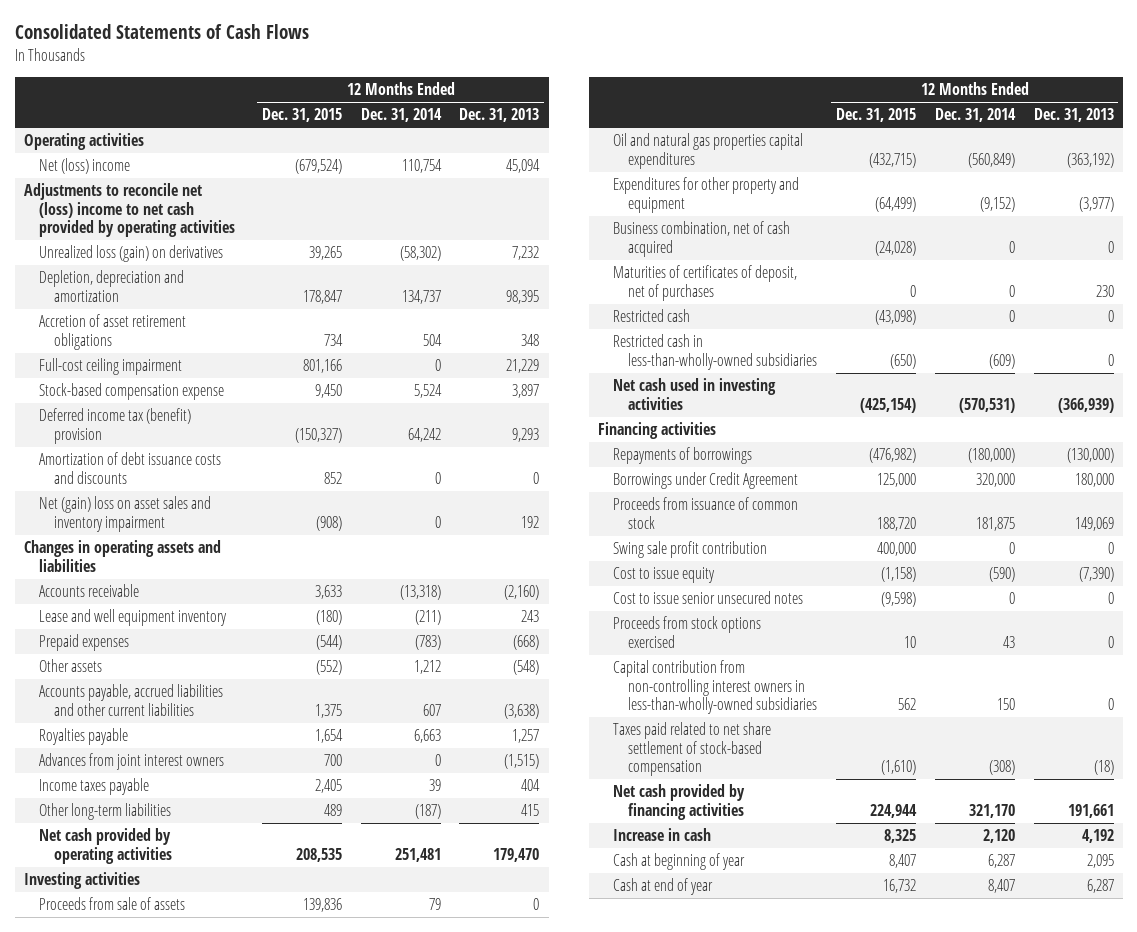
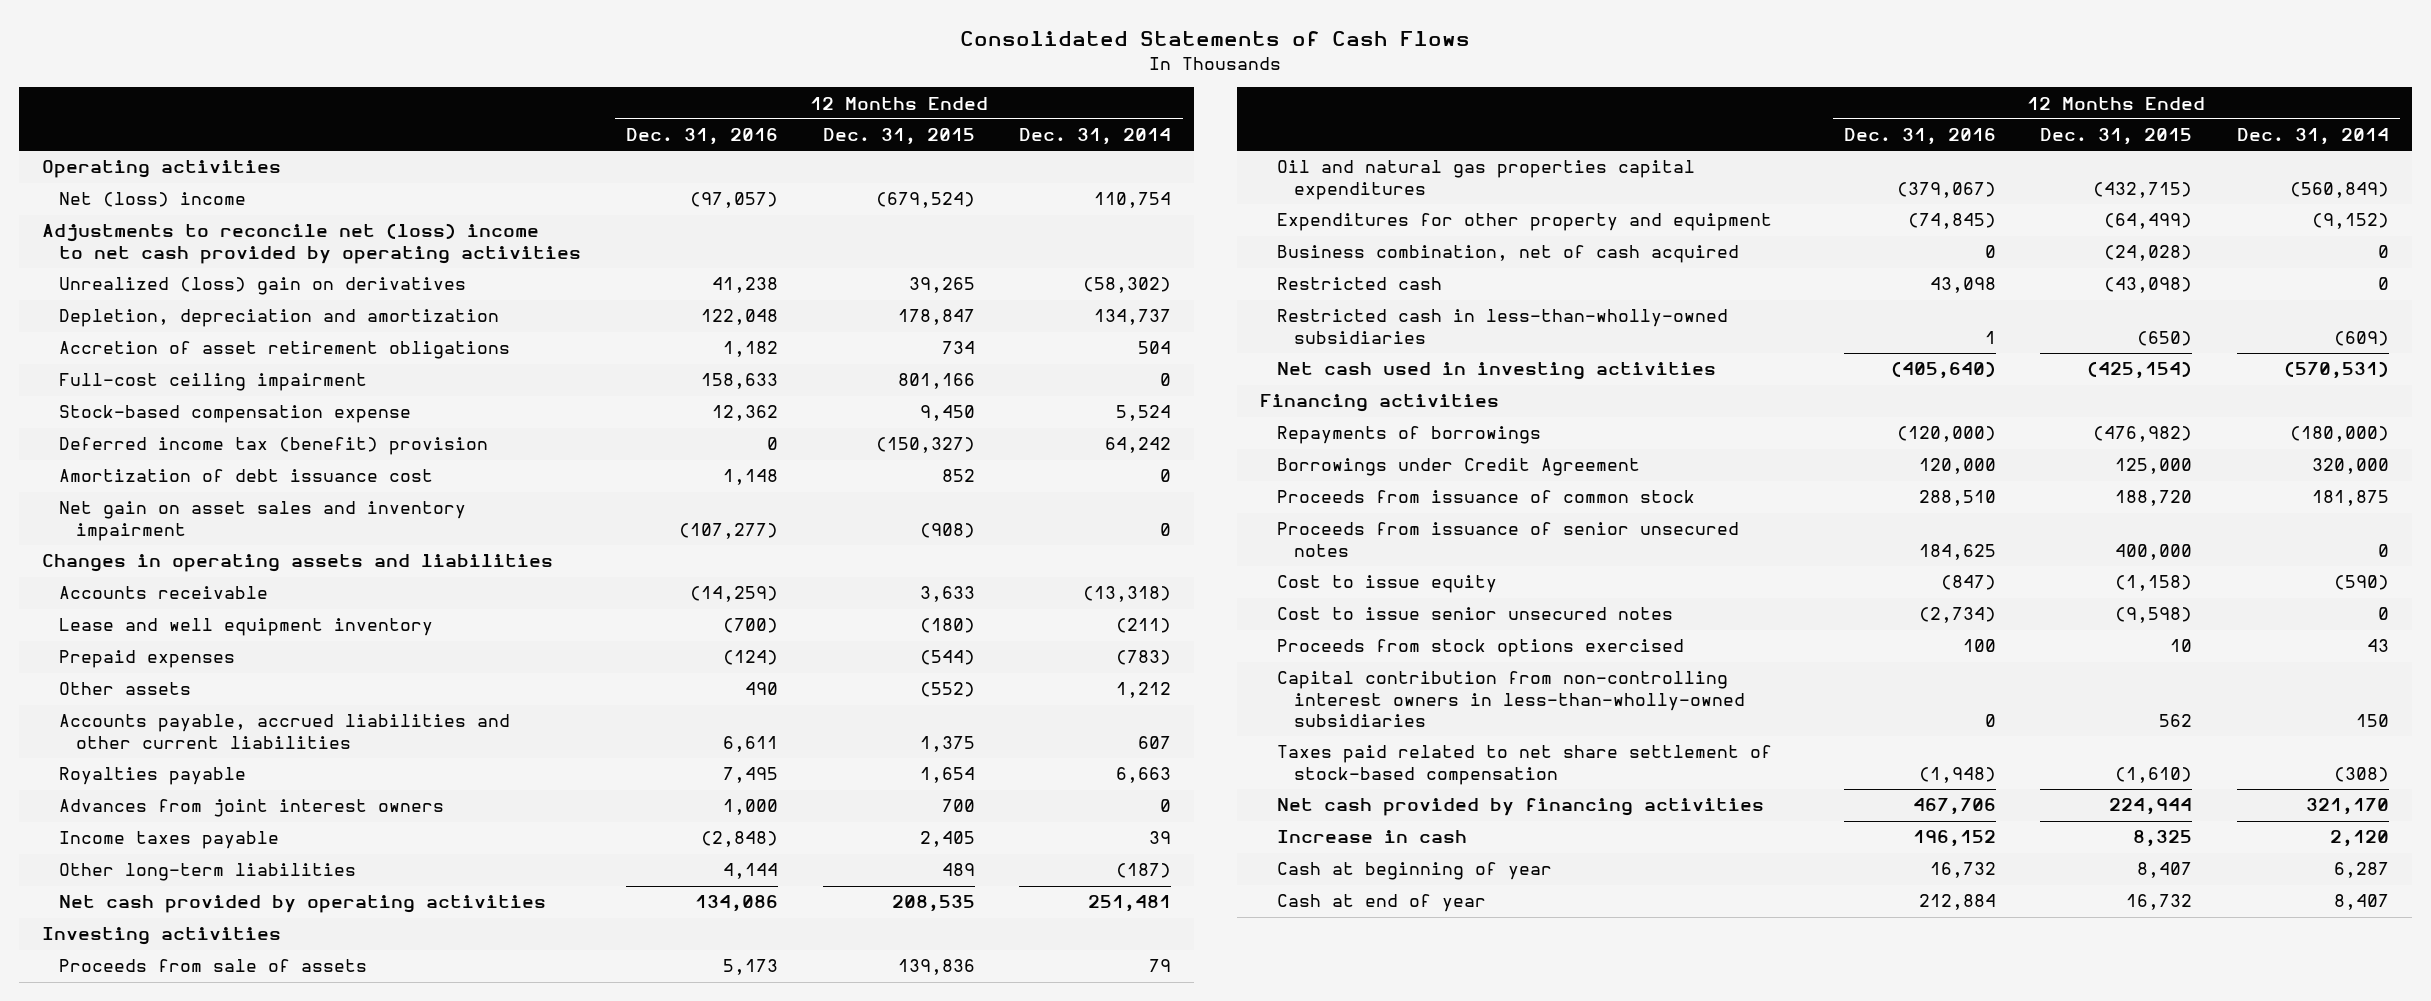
[459,108,540,123] Dec. 31, 2013 -> none
none -> [625,128,778,146] Dec. 31, 2016
[39,245,224,263] Unrealized loss (gain) on derivatives -> [59,277,467,296] Unrealized (loss) gain on derivatives
[39,452,222,484] Amortization of debt issuance costs and discounts -> [59,469,434,483] Amortization of debt issuance cost
[39,496,212,532] Net (gain) loss on asset sales and inventory impairment -> [59,501,467,541] Net gain on asset sales and inventory impairment
[613,265,798,301] Maturities of certificates of deposit, net of purchases -> none
[613,541,768,559] Swing sale profit contribution -> [1276,522,1739,557] Proceeds from issuance of senior unsecured notes

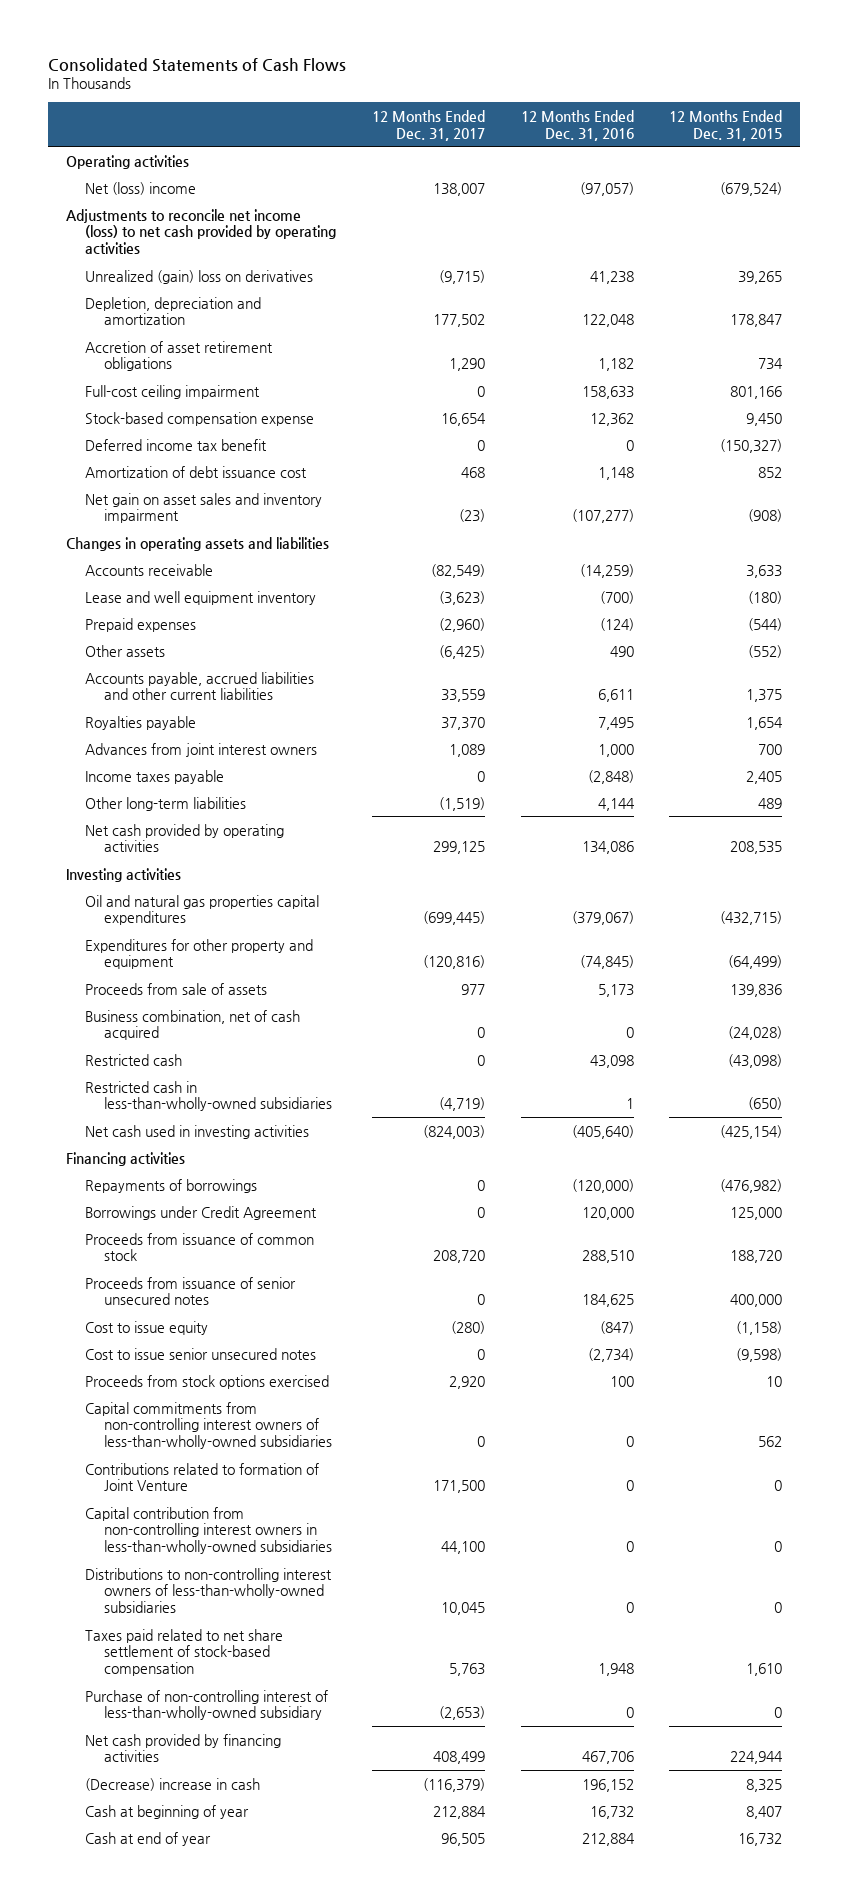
[1019,128,1172,146] Dec. 31, 2014 -> none
none -> [371,109,485,141] 12 Months Ended Dec. 31, 2017
[41,223,582,264] Adjustments to reconcile net (loss) income to net cash provided by operating activities -> [66,208,336,254] Adjustments to reconcile net income (loss) to net cash provided by operating activities
[59,277,467,296] Unrealized (loss) gain on derivatives -> [84,269,313,284] Unrealized (gain) loss on derivatives
[59,437,489,456] Deferred income tax (benefit) provision -> [84,438,267,451] Deferred income tax benefit
[59,959,368,973] Proceeds from sale of assets -> [84,982,267,995] Proceeds from sale of assets
none -> [84,1401,332,1449] Capital commitments from non-controlling interest owners of less-than-wholly-owned subsidiaries
none -> [84,1462,319,1492] Contributions related to formation of Joint Venture
[2159,713,2193,727] 562 -> [774,1540,783,1552] 0
none -> [84,1567,332,1613] Distributions to non-controlling interest owners of less-than-wholly-owned subsidiaries
[1918,766,1996,783] (1,948) -> [597,1662,634,1676] 1,948
[2115,766,2193,783] (1,610) -> [746,1662,783,1676] 1,610
none -> [84,1689,328,1721] Purchase of non-controlling interest of less-than-wholly-owned subsidiary
[1276,830,1467,844] Increase in cash -> [84,1777,260,1791] (Decrease) increase in cash

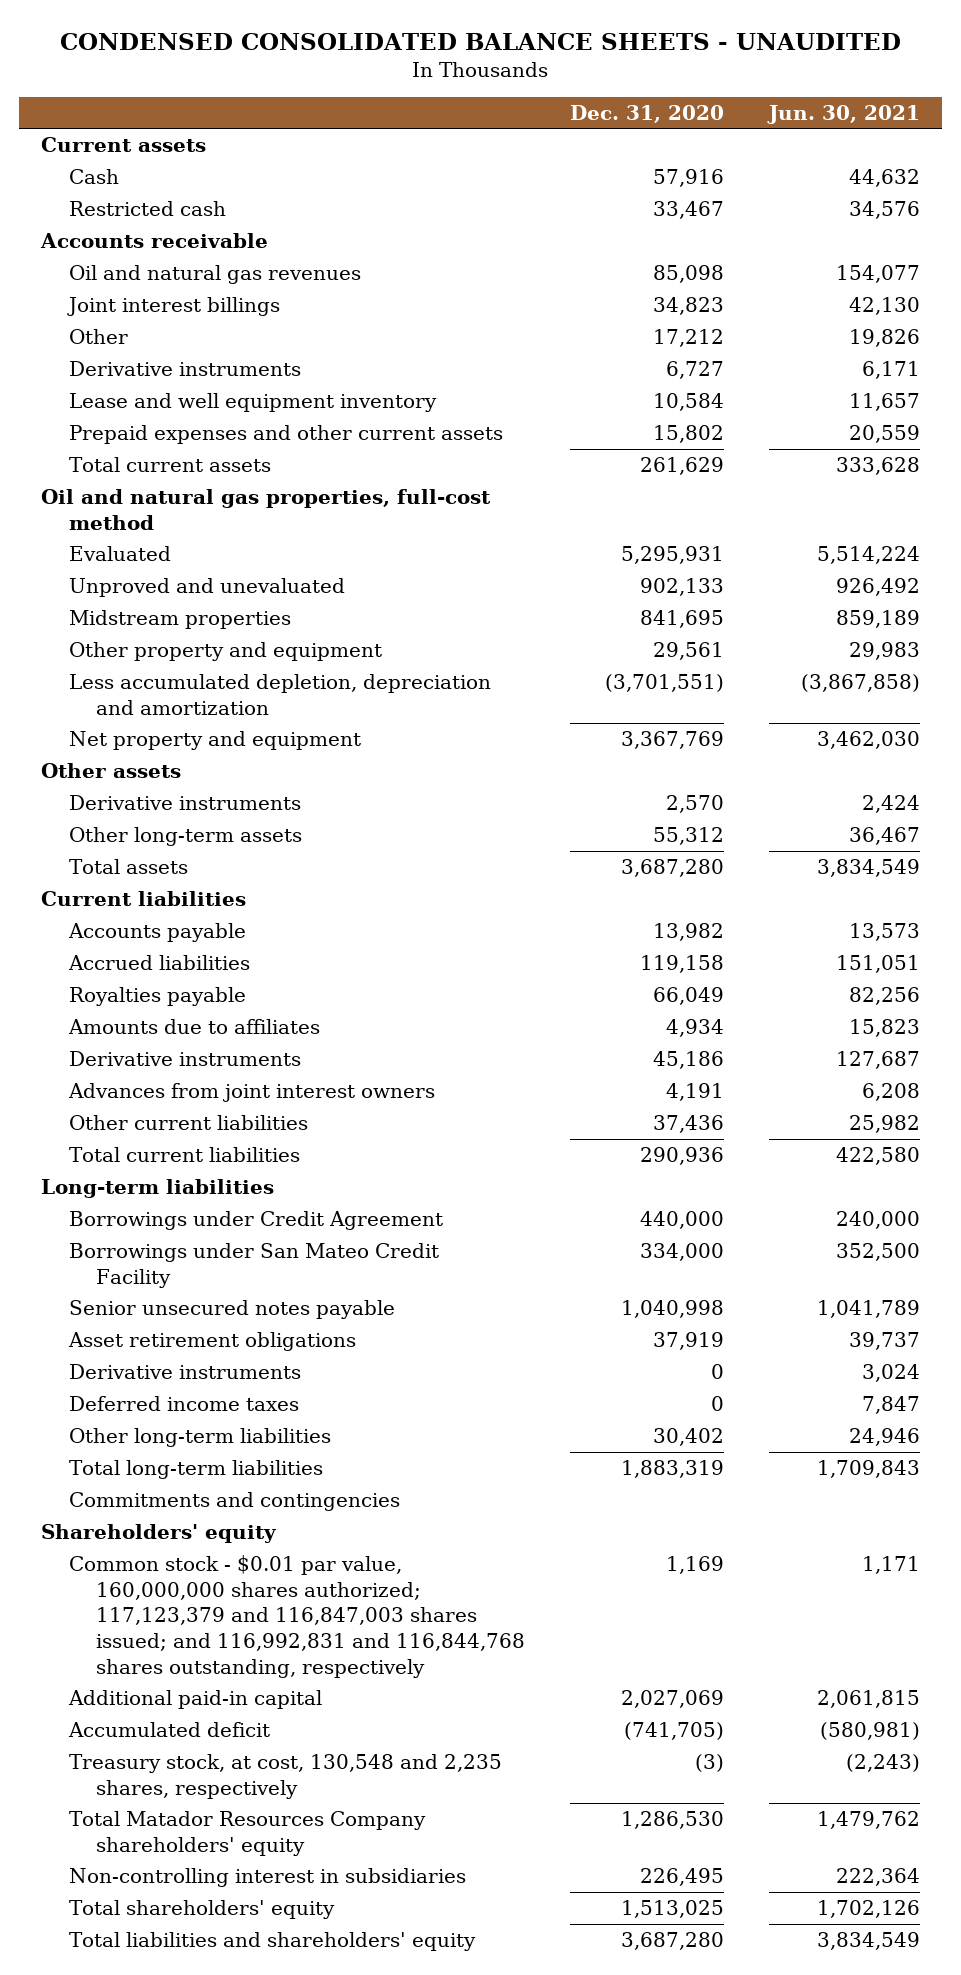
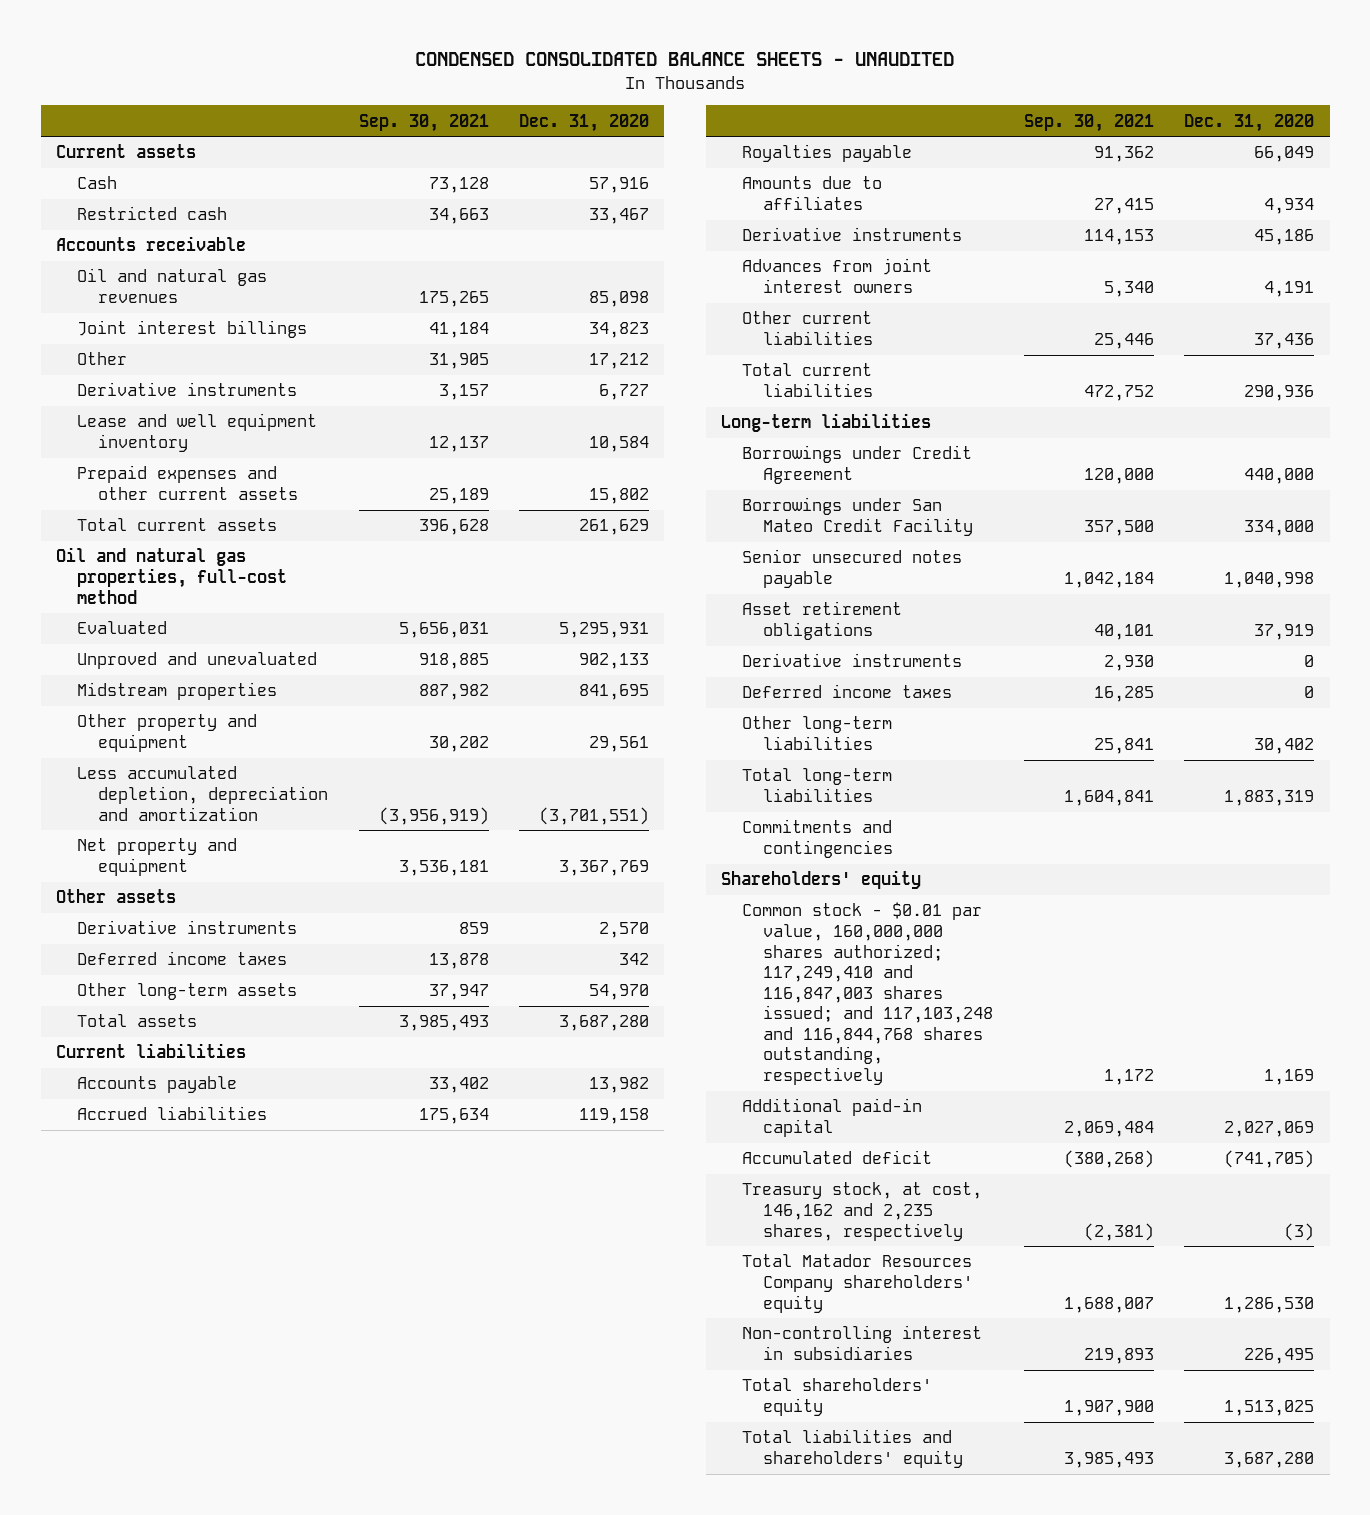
[766,104,920,124] Jun. 30, 2021 -> none
none -> [358,113,489,132] Sep. 30, 2021
none -> [77,951,288,966] Deferred income taxes
[652,827,724,846] 55,312 -> [589,984,650,1001] 54,970
[68,1555,525,1678] Common stock - $0.01 par value, 160,000,000 shares authorized; 117,123,379 and 116,847,003 shares issued; and 116,992,831 and 116,844,768 shares outstanding, respectively -> [742,902,994,1085] Common stock - $0.01 par value, 160,000,000 shares authorized; 117,249,410 and 116,847,003 shares issued; and 117,103,248 and 116,844,768 shares outstanding, respectively
[68,1754,502,1799] Treasury stock, at cost, 130,548 and 2,235 shares, respectively -> [742,1182,983,1241] Treasury stock, at cost, 146,162 and 2,235 shares, respectively

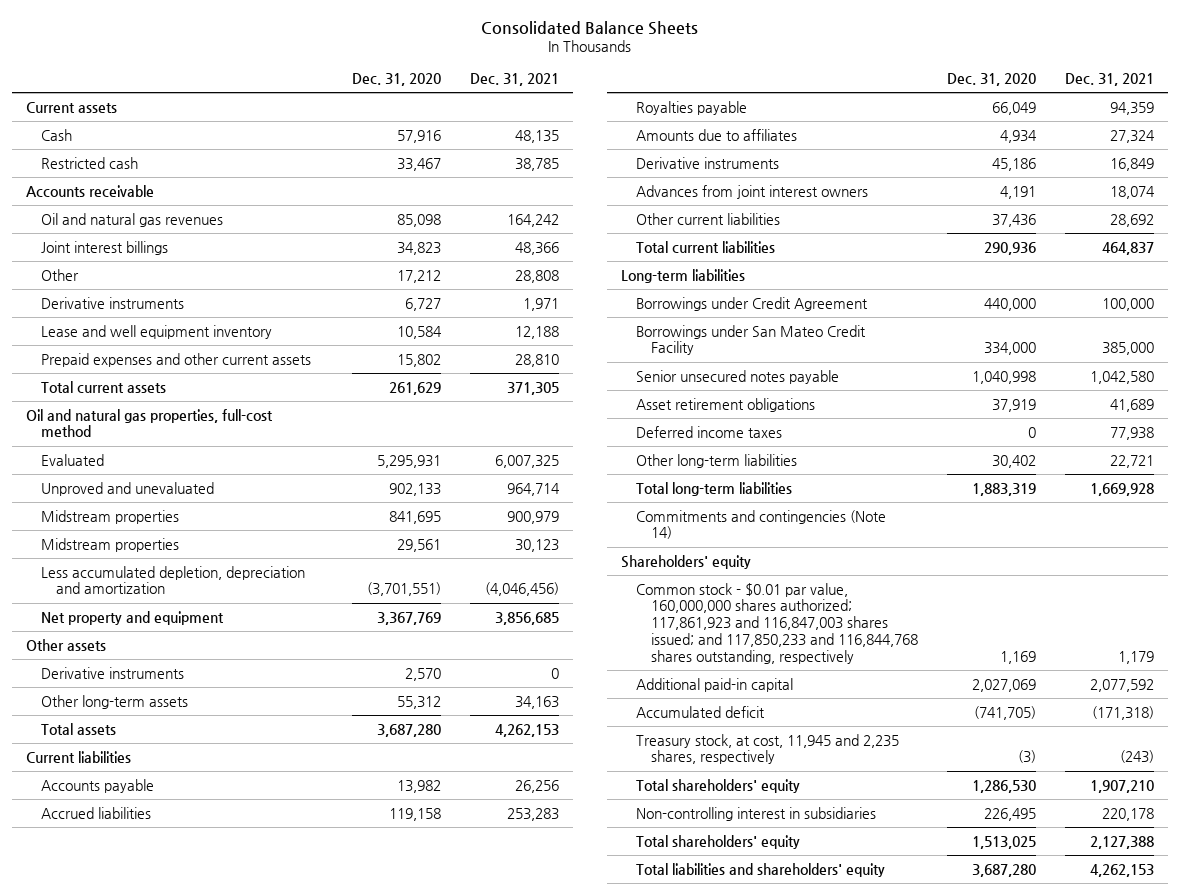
[415,52,955,67] CONDENSED CONSOLIDATED BALANCE SHEETS - UNAUDITED -> [480,20,698,35] Consolidated Balance Sheets
[358,113,489,132] Sep. 30, 2021 -> none
none -> [469,73,559,87] Dec. 31, 2021
[77,714,258,752] Other property and equipment -> [41,537,180,552] Midstream properties
[77,951,288,966] Deferred income taxes -> none
[589,984,650,1001] 54,970 -> [396,695,441,709] 55,312
[742,653,963,668] Derivative instruments -> none
[742,819,894,858] Commitments and contingencies -> [636,509,887,540] Commitments and contingencies (Note 14)
[742,902,994,1085] Common stock - $0.01 par value, 160,000,000 shares authorized; 117,249,410 and 116,847,003 shares issued; and 117,103,248 and 116,844,768 shares outstanding, respectively -> [636,582,919,664] Common stock - $0.01 par value, 160,000,000 shares authorized; 117,861,923 and 116,847,003 shares issued; and 117,850,233 and 116,844,768 shares outstanding, respectively
[742,1182,983,1241] Treasury stock, at cost, 146,162 and 2,235 shares, respectively -> [636,733,900,765] Treasury stock, at cost, 11,945 and 2,235 shares, respectively
[742,1254,974,1313] Total Matador Resources Company shareholders' equity -> [636,778,801,793] Total shareholders' equity

